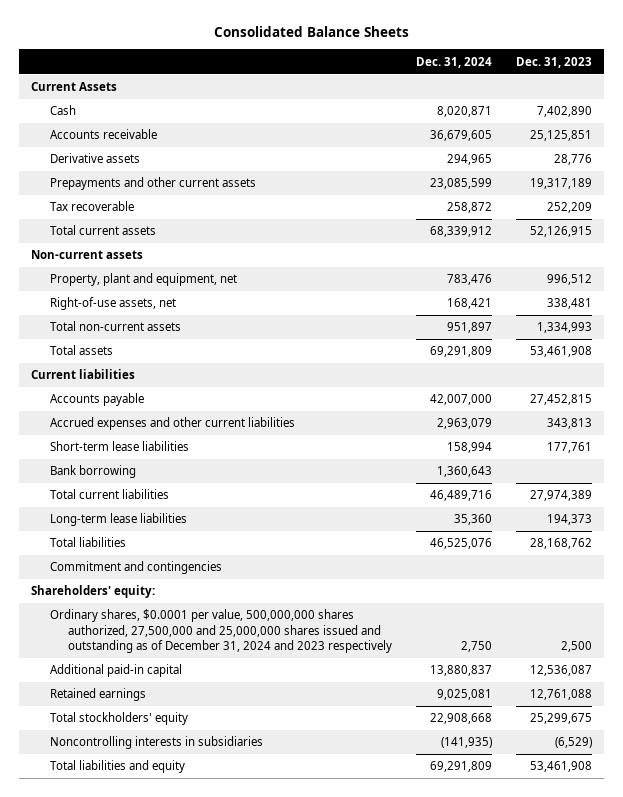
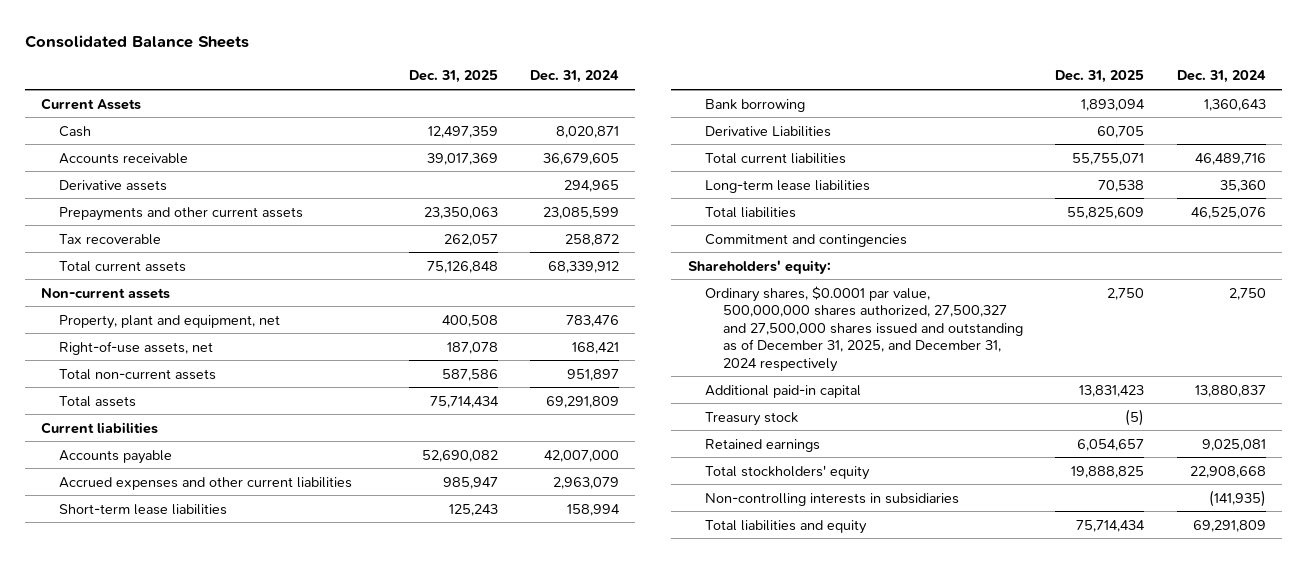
[515,56,592,68] Dec. 31, 2023 -> none
none -> [408,70,498,84] Dec. 31, 2025
none -> [705,125,832,137] Derivative Liabilities
[49,609,392,653] Ordinary shares, $0.0001 per value, 500,000,000 shares authorized, 27,500,000 and 25,000,000 shares issued and outstanding as of December 31, 2024 and 2023 respectively -> [705,285,1024,372] Ordinary shares, $0.0001 par value, 500,000,000 shares authorized, 27,500,327 and 27,500,000 shares issued and outstanding as of December 31, 2025, and December 31, 2024 respectively
none -> [705,411,799,426] Treasury stock
[49,736,263,750] Noncontrolling interests in subsidiaries -> [705,492,960,506] Non-controlling interests in subsidiaries

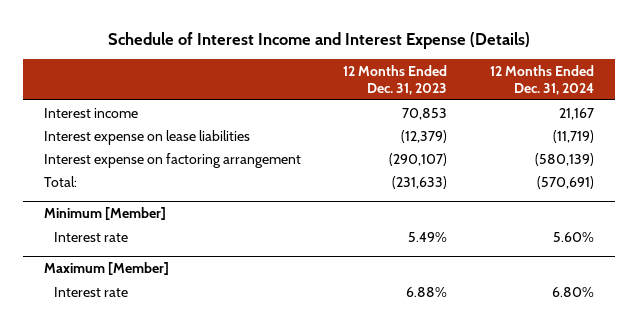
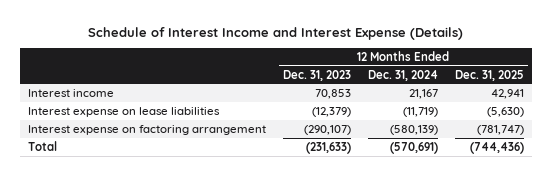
none -> [454,69,524,81] Dec. 31, 2025
[43,207,166,221] Minimum [Member] -> none
[54,231,129,242] Interest rate -> none
[43,262,169,276] Maximum [Member] -> none
[54,286,129,297] Interest rate -> none
[43,175,77,187] Total: -> [28,140,58,151] Total

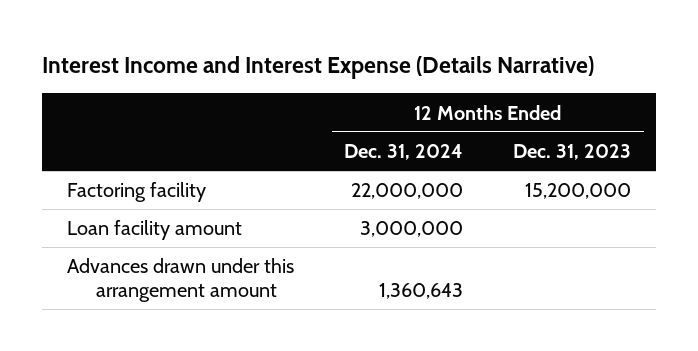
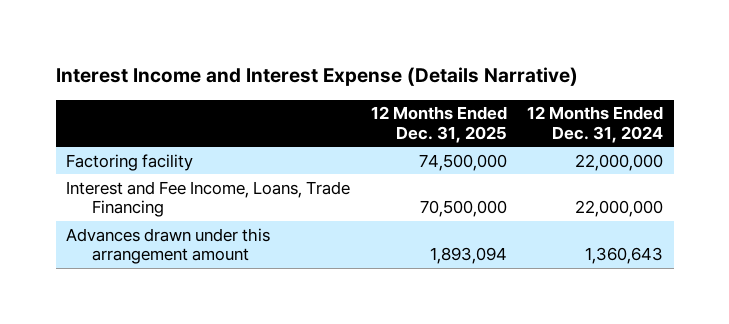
[513,144,632,161] Dec. 31, 2023 -> none
none -> [370,106,507,144] 12 Months Ended Dec. 31, 2025
[66,220,242,241] Loan facility amount -> none
none -> [66,180,351,218] Interest and Fee Income, Loans, Trade Financing

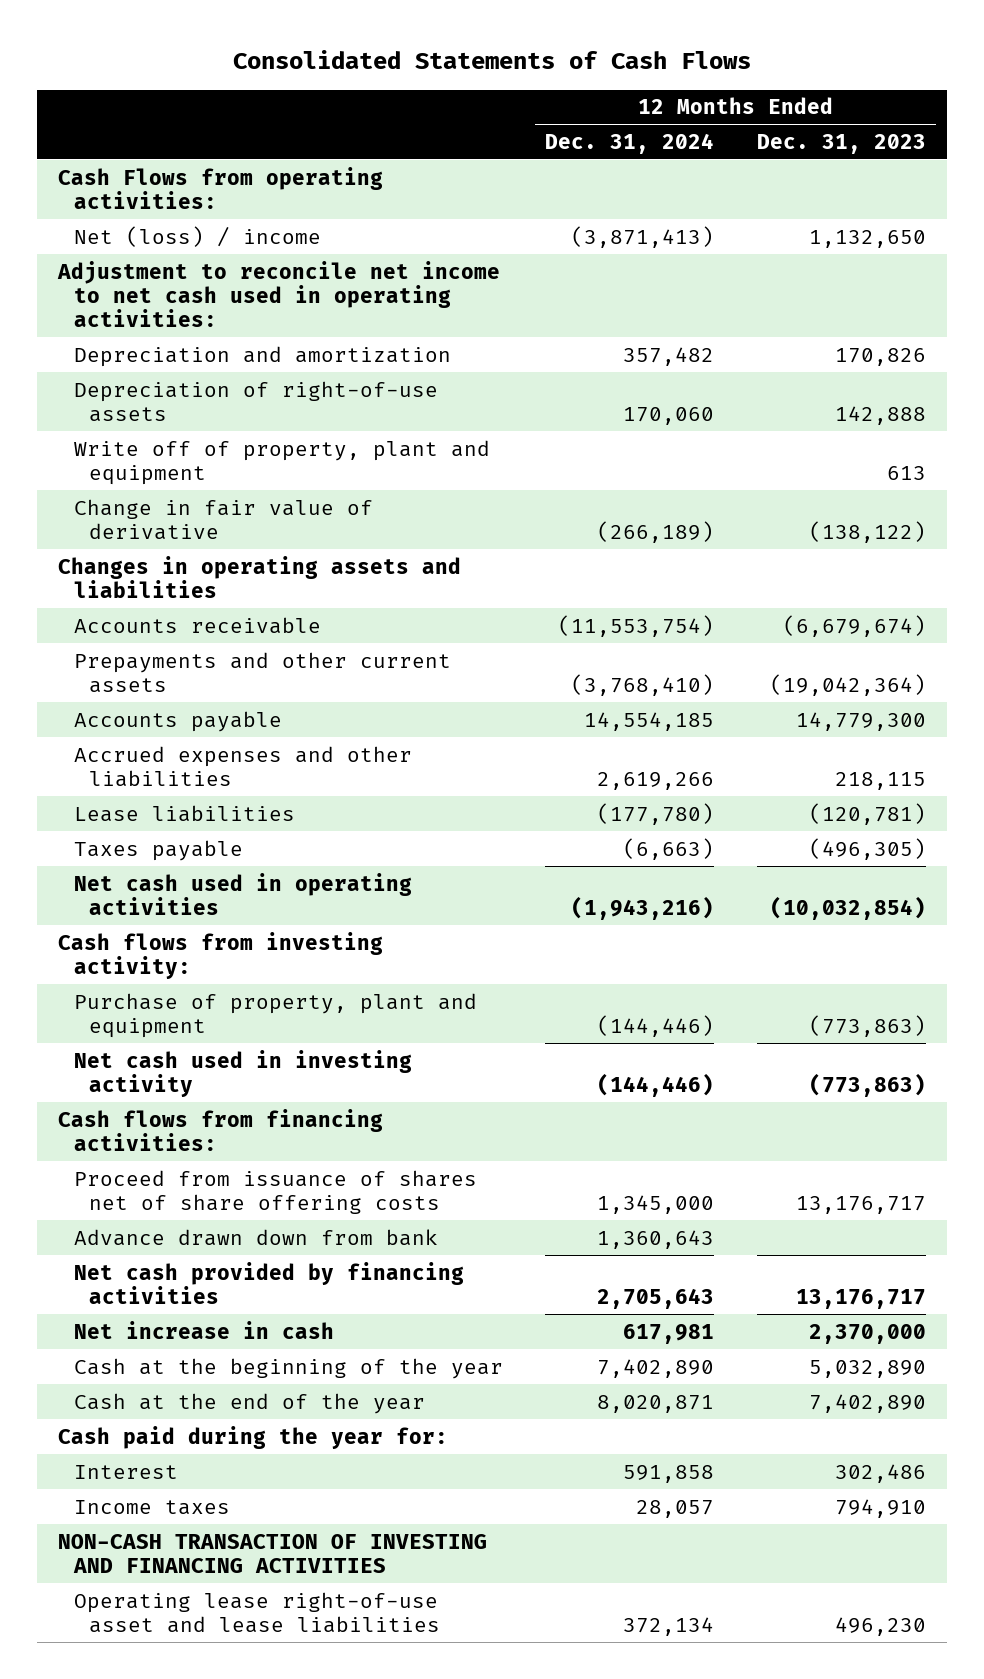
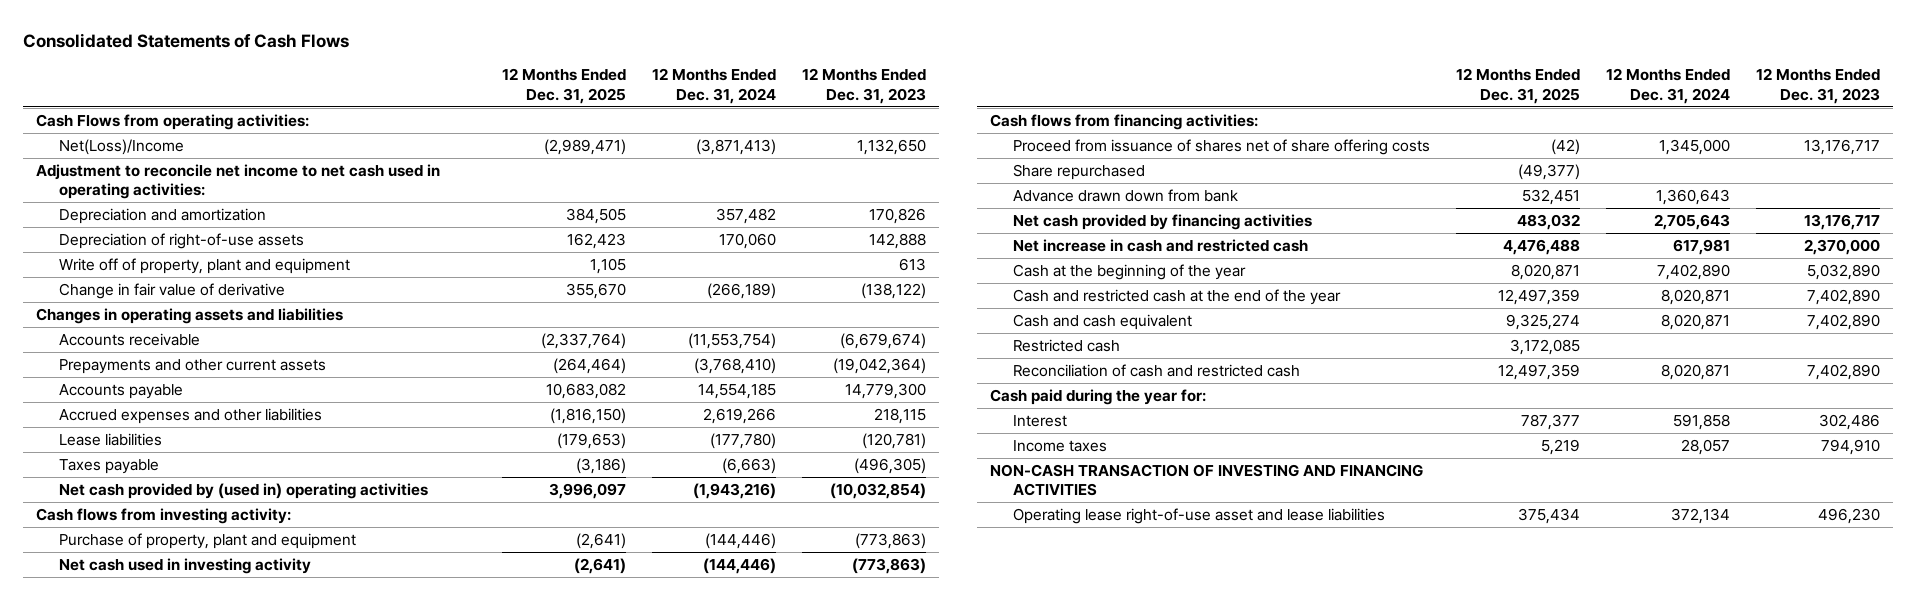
none -> [502,68,627,104] 12 Months Ended Dec. 31, 2025
[73,225,321,247] Net (loss) / income -> [59,138,185,155] Net(Loss)/Income
[73,872,412,915] Net cash used in operating activities -> [59,482,429,499] Net cash provided by (used in) operating activities
none -> [1013,163,1146,180] Share repurchased
[73,1320,334,1339] Net increase in cash -> [1013,238,1309,252] Net increase in cash and restricted cash
[73,1392,425,1414] Cash at the end of the year -> [1013,288,1342,305] Cash and restricted cash at the end of the year
none -> [1013,313,1193,330] Cash and cash equivalent
none -> [1013,338,1121,352] Restricted cash
none -> [1013,363,1301,377] Reconciliation of cash and restricted cash

